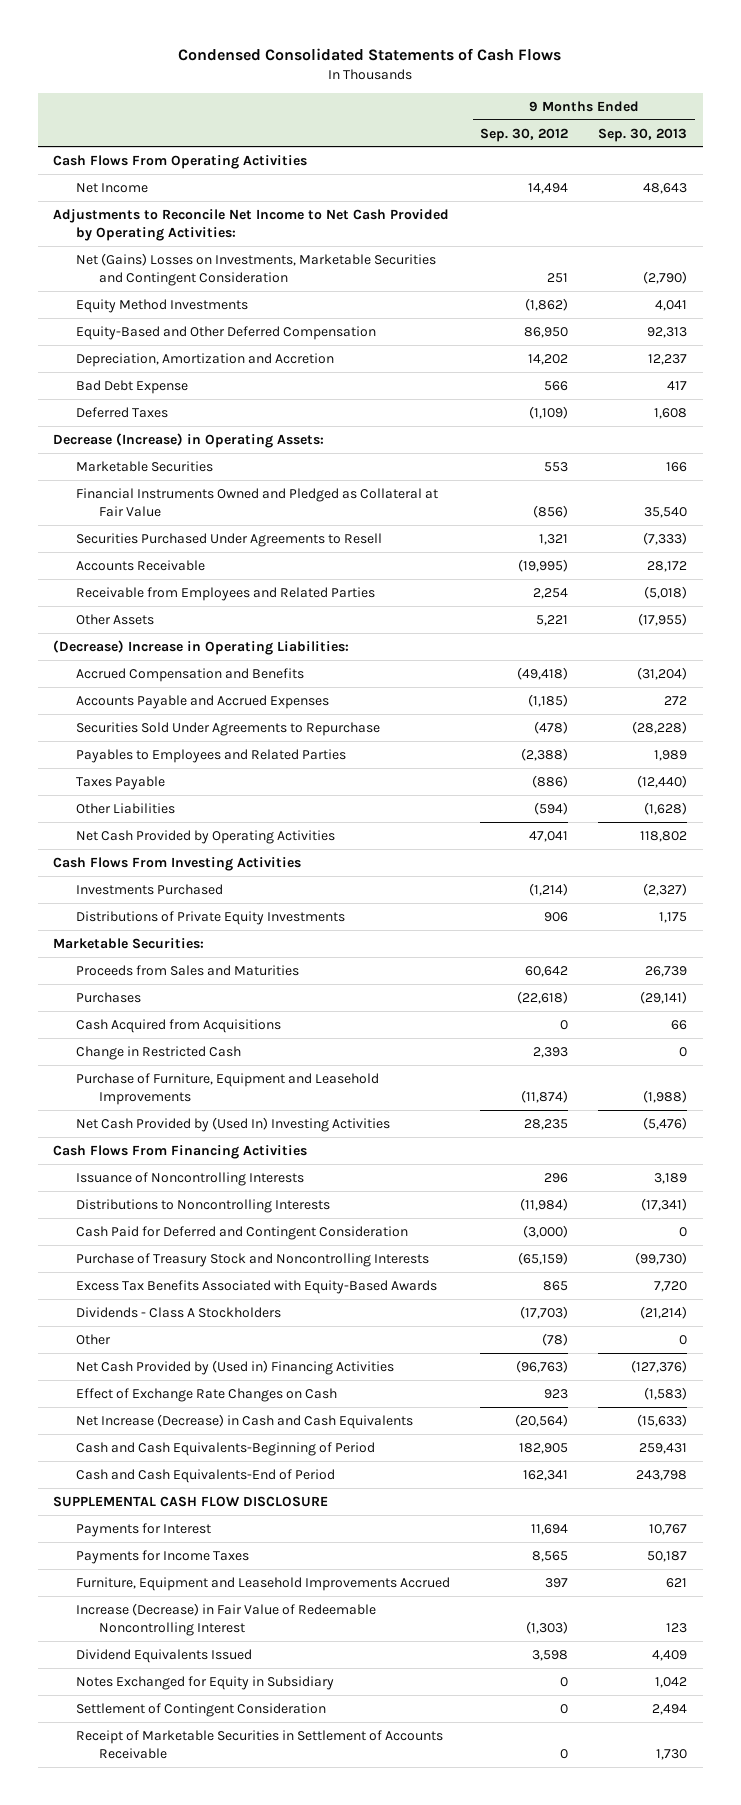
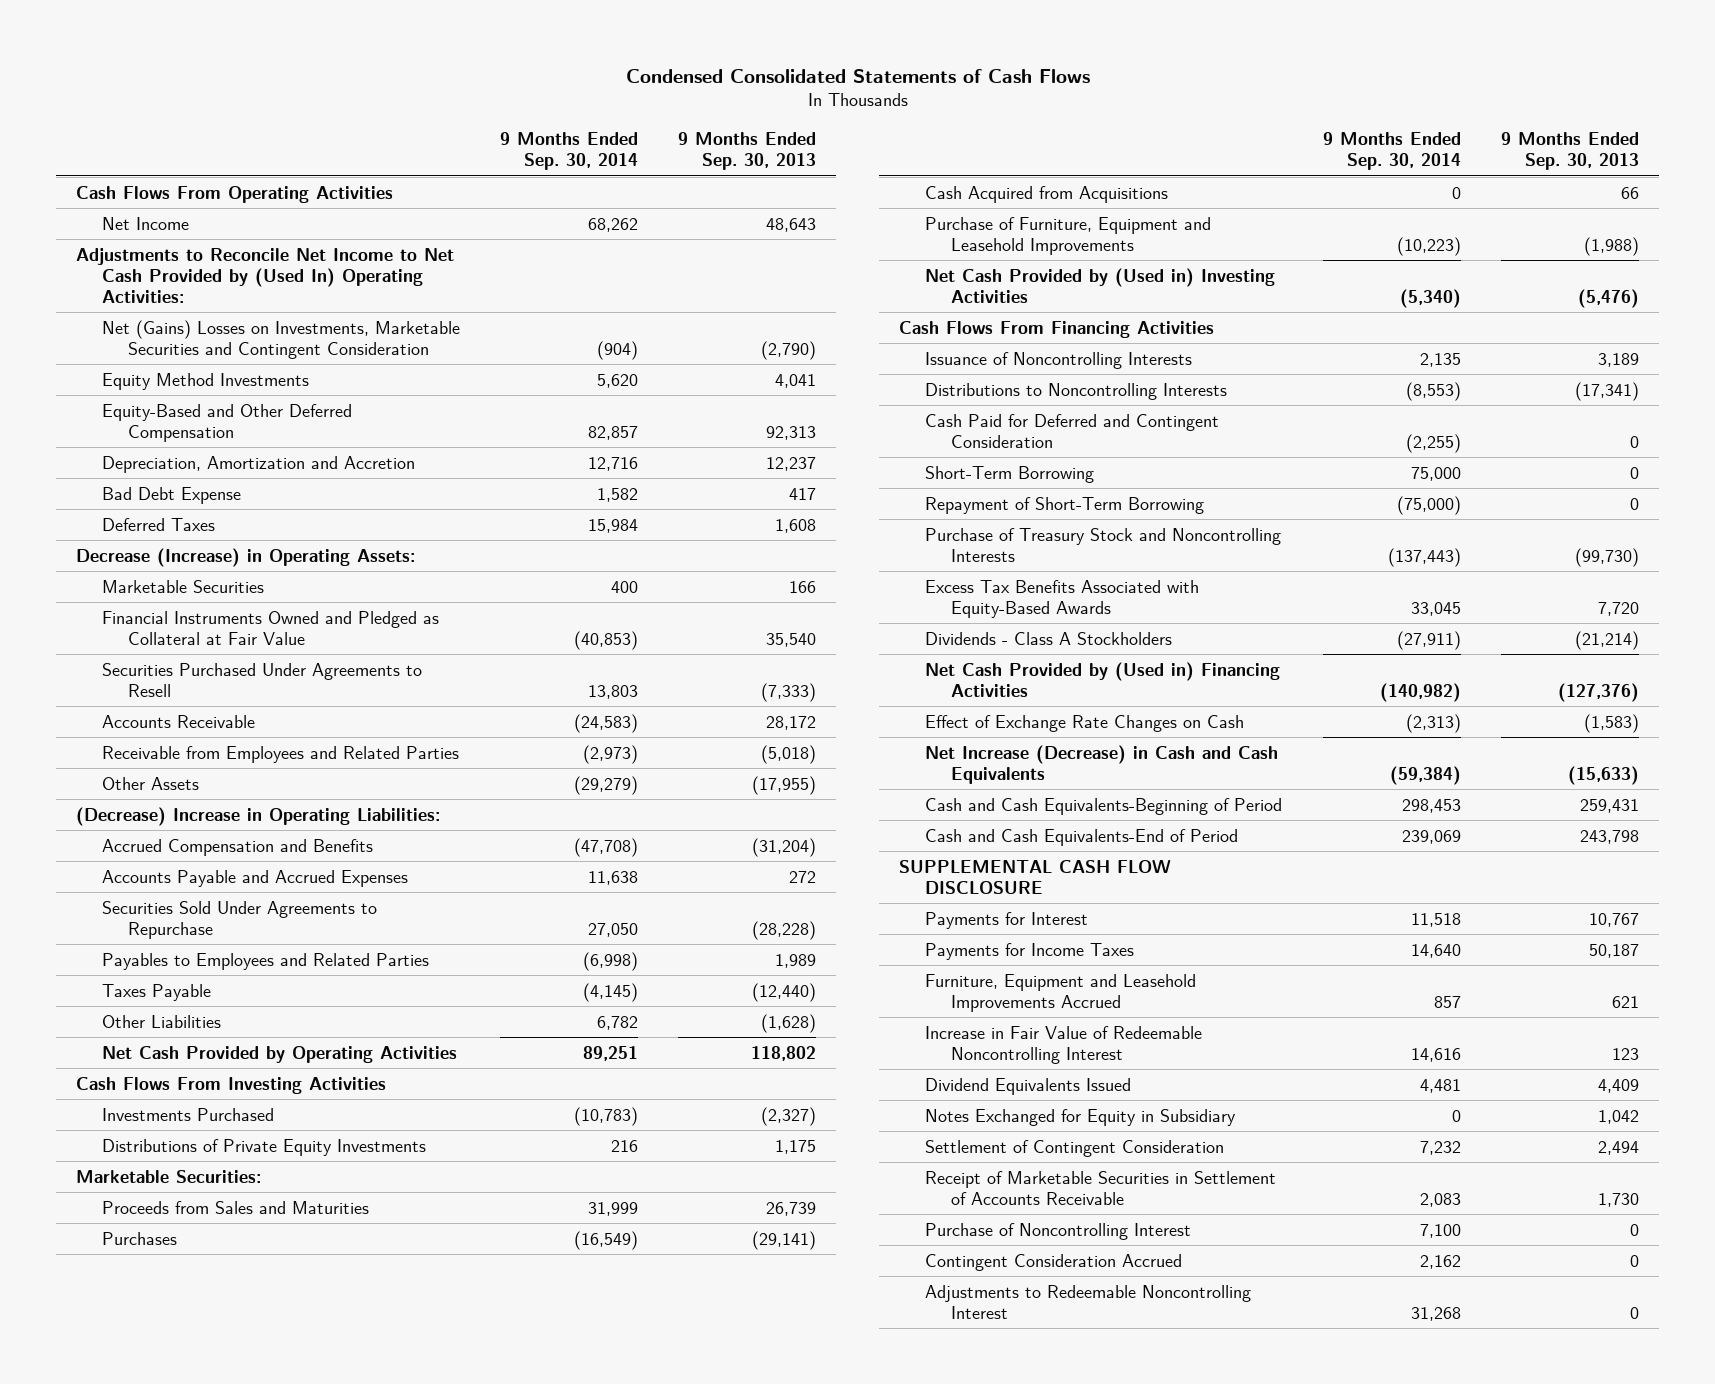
[480,127,569,142] Sep. 30, 2012 -> none
none -> [499,132,638,171] 9 Months Ended Sep. 30, 2014
[53,208,450,241] Adjustments to Reconcile Net Income to Net Cash Provided by Operating Activities: -> [76,247,455,303] Adjustments to Reconcile Net Income to Net Cash Provided by (Used In) Operating Activities:
[76,1045,242,1060] Change in Restricted Cash -> none
[76,1116,391,1132] Net Cash Provided by (Used In) Investing Activities -> [925,267,1276,303] Net Cash Provided by (Used in) Investing Activities
none -> [925,465,1095,483] Short-Term Borrowing
none -> [925,496,1205,514] Repayment of Short-Term Borrowing
[76,1333,112,1345] Other -> none
[76,1602,377,1636] Increase (Decrease) in Fair Value of Redeemable Noncontrolling Interest -> [925,1025,1203,1064] Increase in Fair Value of Redeemable Noncontrolling Interest
none -> [925,1222,1192,1240] Purchase of Noncontrolling Interest
none -> [925,1253,1183,1271] Contingent Consideration Accrued
none -> [925,1284,1252,1319] Adjustments to Redeemable Noncontrolling Interest

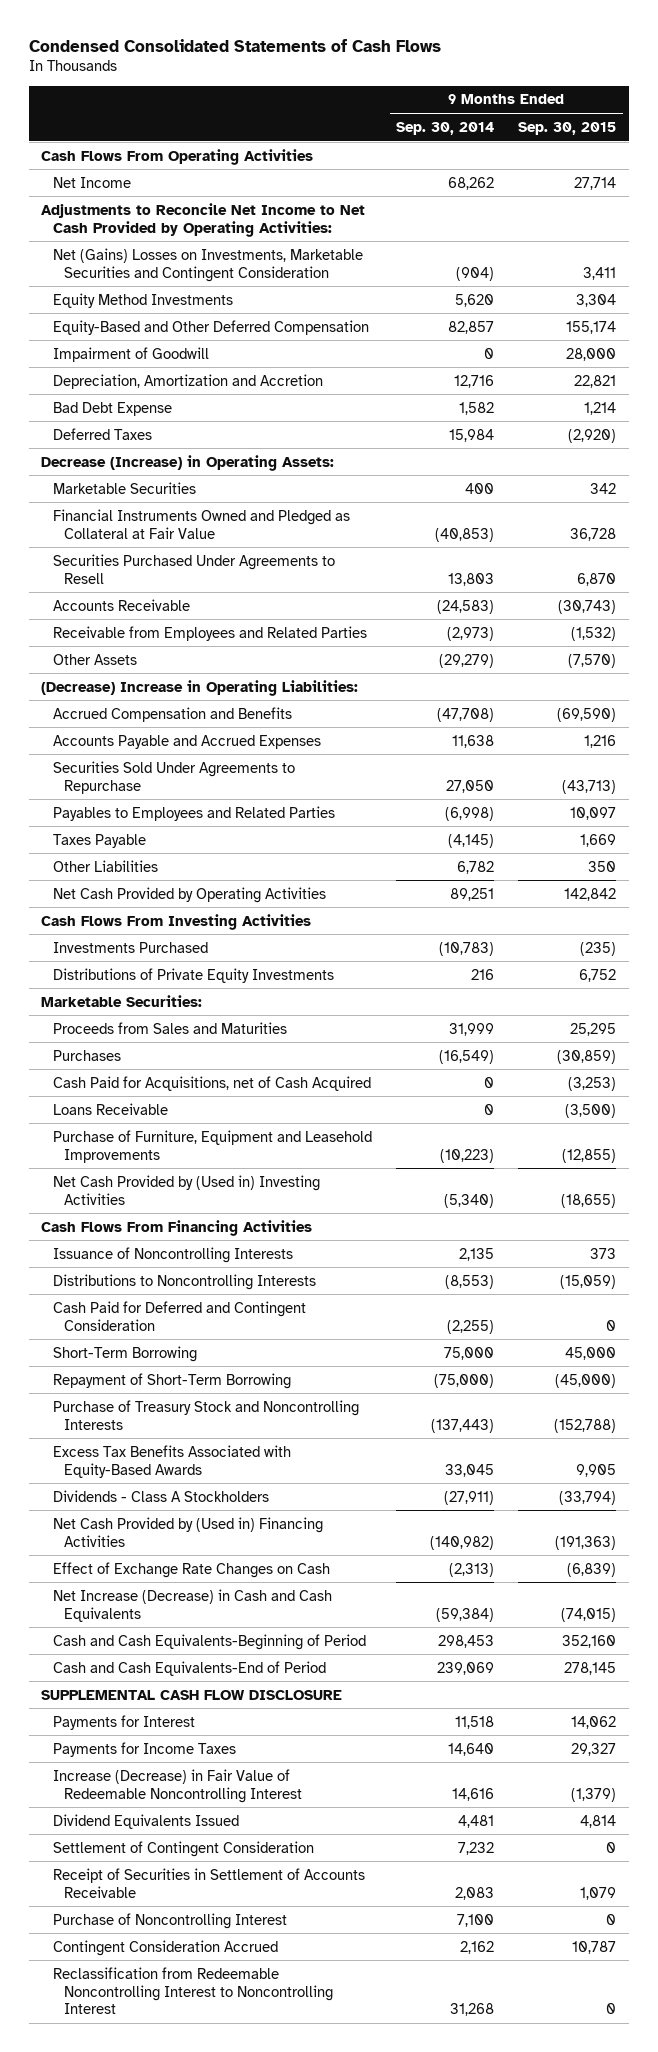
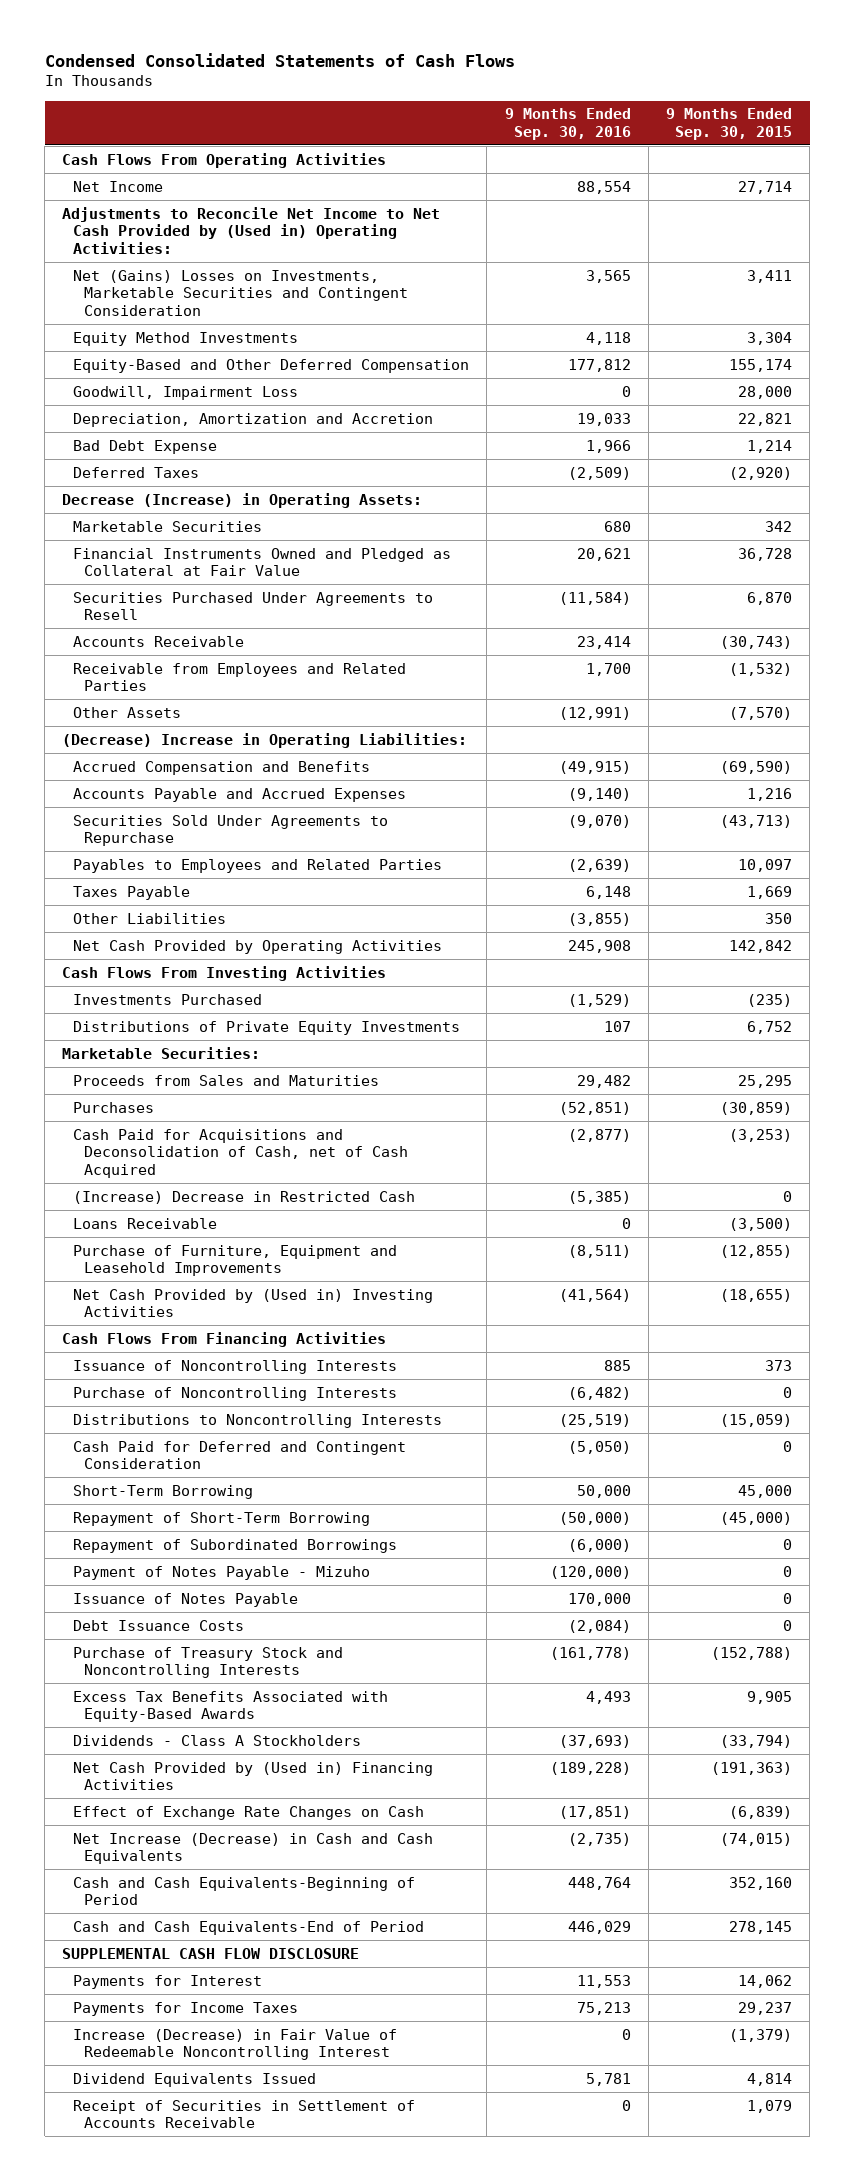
[395,121,494,135] Sep. 30, 2014 -> none
none -> [504,108,631,140] 9 Months Ended Sep. 30, 2016
[41,202,366,237] Adjustments to Reconcile Net Income to Net Cash Provided by Operating Activities: -> [62,206,441,254] Adjustments to Reconcile Net Income to Net Cash Provided by (Used in) Operating Activities:
[52,346,209,362] Impairment of Goodwill -> [73,385,299,400] Goodwill, Impairment Loss
[52,1075,371,1091] Cash Paid for Acquisitions, net of Cash Acquired -> [73,1128,408,1178] Cash Paid for Acquisitions and Deconsolidation of Cash, net of Cash Acquired
none -> [73,1190,416,1204] (Increase) Decrease in Restricted Cash
none -> [73,1386,398,1401] Purchase of Noncontrolling Interests
none -> [73,1538,398,1553] Repayment of Subordinated Borrowings
none -> [73,1565,371,1580] Payment of Notes Payable - Mizuho
none -> [73,1592,299,1607] Issuance of Notes Payable
none -> [73,1619,245,1631] Debt Issuance Costs
[571,1742,617,1756] 29,327 -> [738,2001,793,2015] 29,237
[52,1840,314,1857] Settlement of Contingent Consideration -> none
[52,1912,287,1929] Purchase of Noncontrolling Interest -> none
[52,1939,278,1956] Contingent Consideration Accrued -> none
[52,1966,333,2015] Reclassification from Redeemable Noncontrolling Interest to Noncontrolling Interest -> none

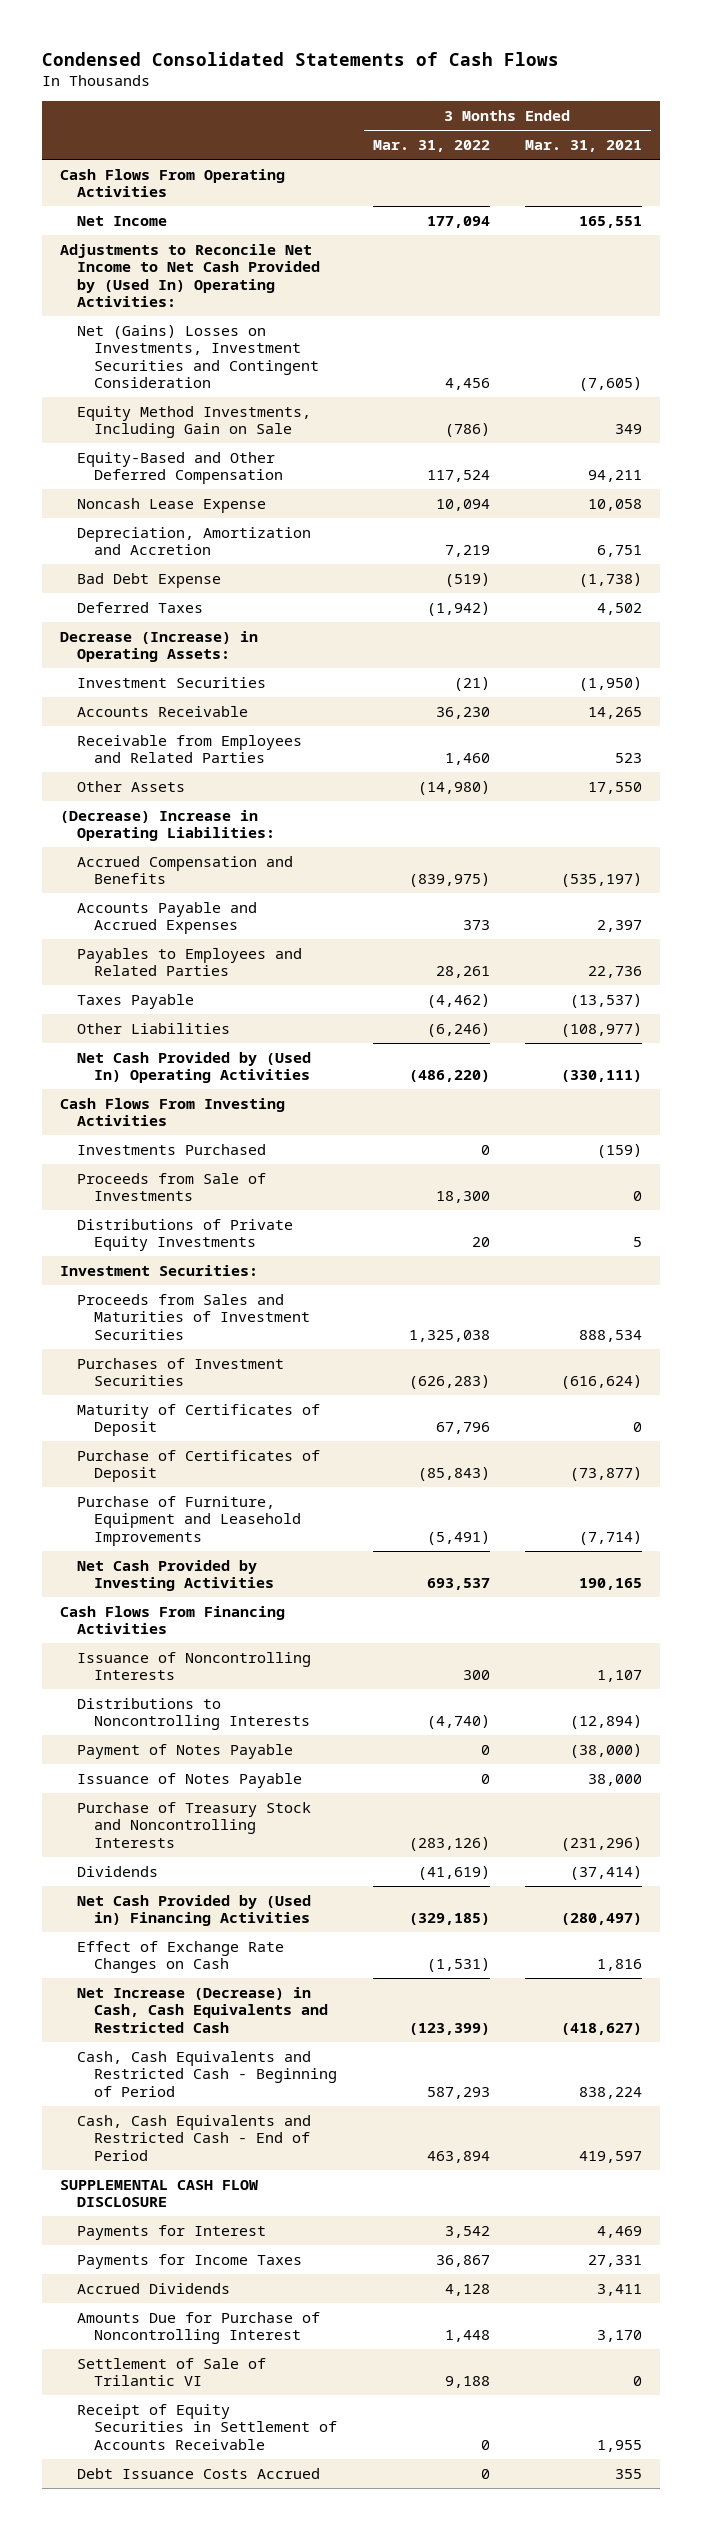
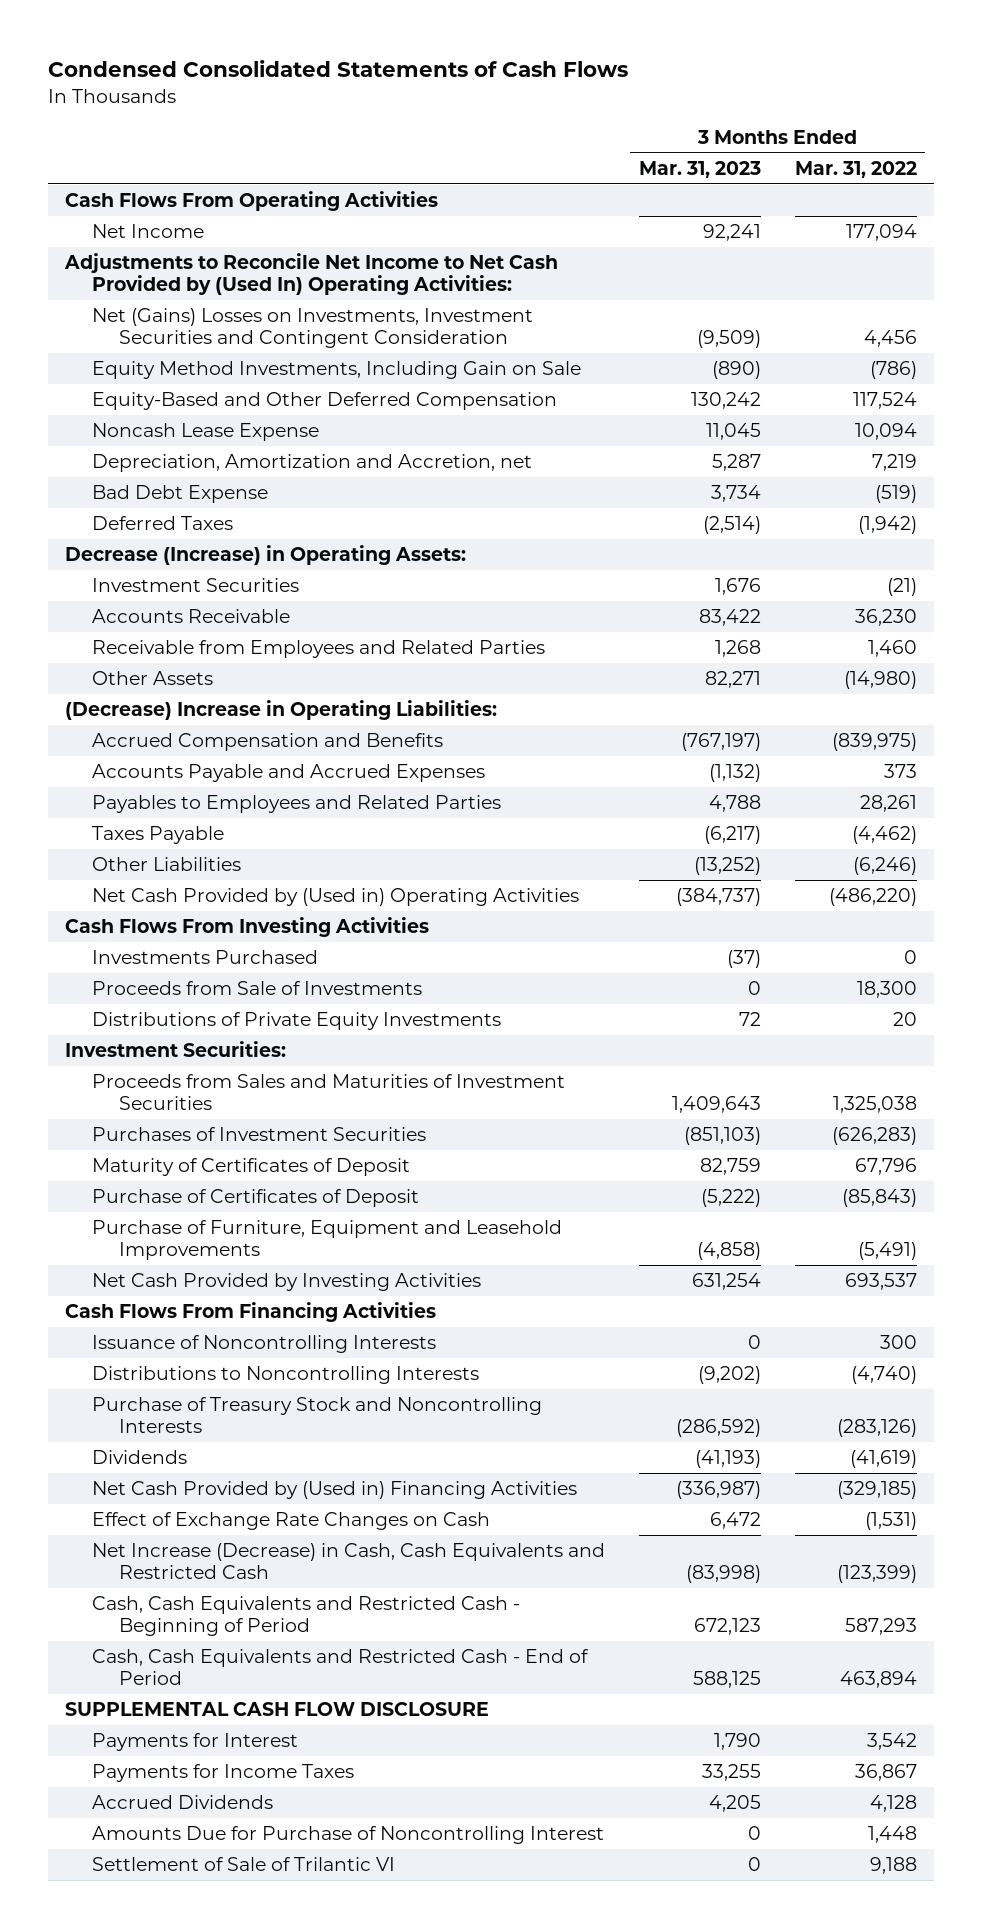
[525,140,643,153] Mar. 31, 2021 -> none
none -> [638,160,761,178] Mar. 31, 2023
[77,526,312,556] Depreciation, Amortization and Accretion -> [91,454,532,473] Depreciation, Amortization and Accretion, net
[77,1051,312,1084] Net Cash Provided by (Used In) Operating Activities -> [91,888,579,907] Net Cash Provided by (Used in) Operating Activities
[77,1743,294,1759] Payment of Notes Payable -> none
[77,1772,303,1788] Issuance of Notes Payable -> none
[77,2403,338,2450] Receipt of Equity Securities in Settlement of Accounts Receivable -> none
[77,2467,321,2479] Debt Issuance Costs Accrued -> none

